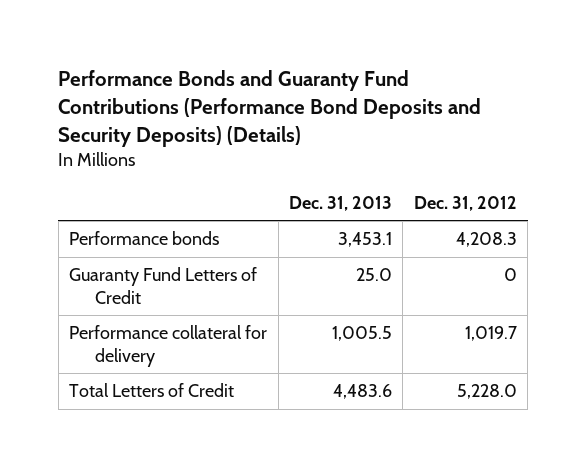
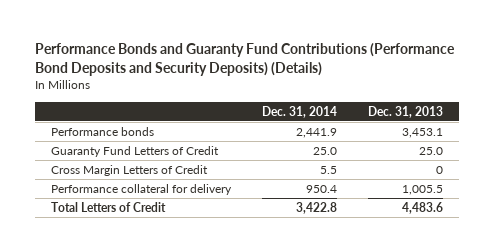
[413,195,517,211] Dec. 31, 2012 -> none
none -> [261,105,337,118] Dec. 31, 2014
none -> [50,164,208,176] Cross Margin Letters of Credit

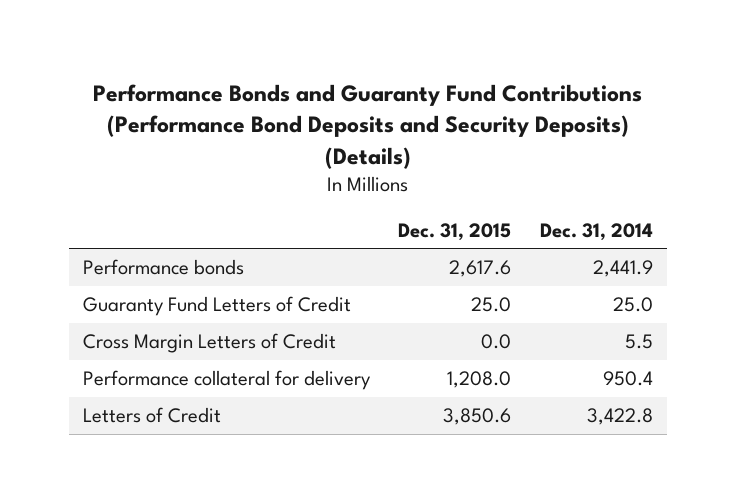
[368,105,444,118] Dec. 31, 2013 -> none
none -> [398,222,512,241] Dec. 31, 2015
[50,201,166,212] Total Letters of Credit -> [83,407,222,424] Letters of Credit

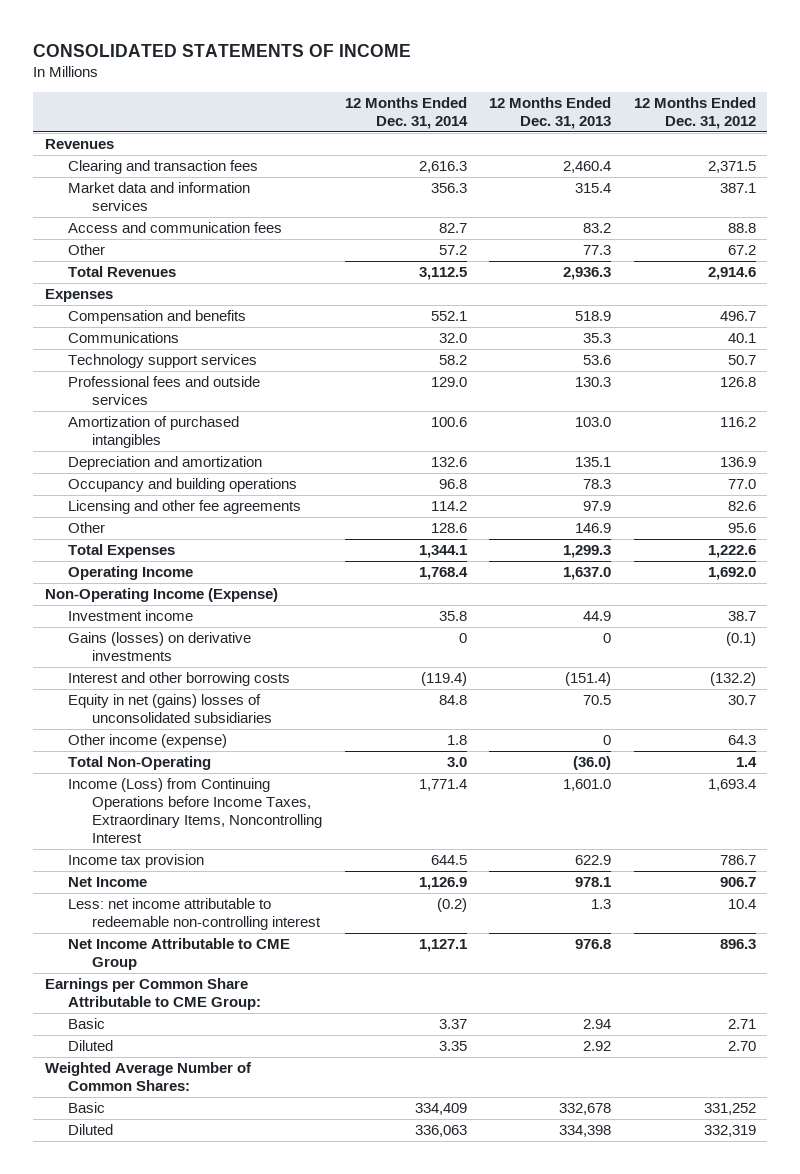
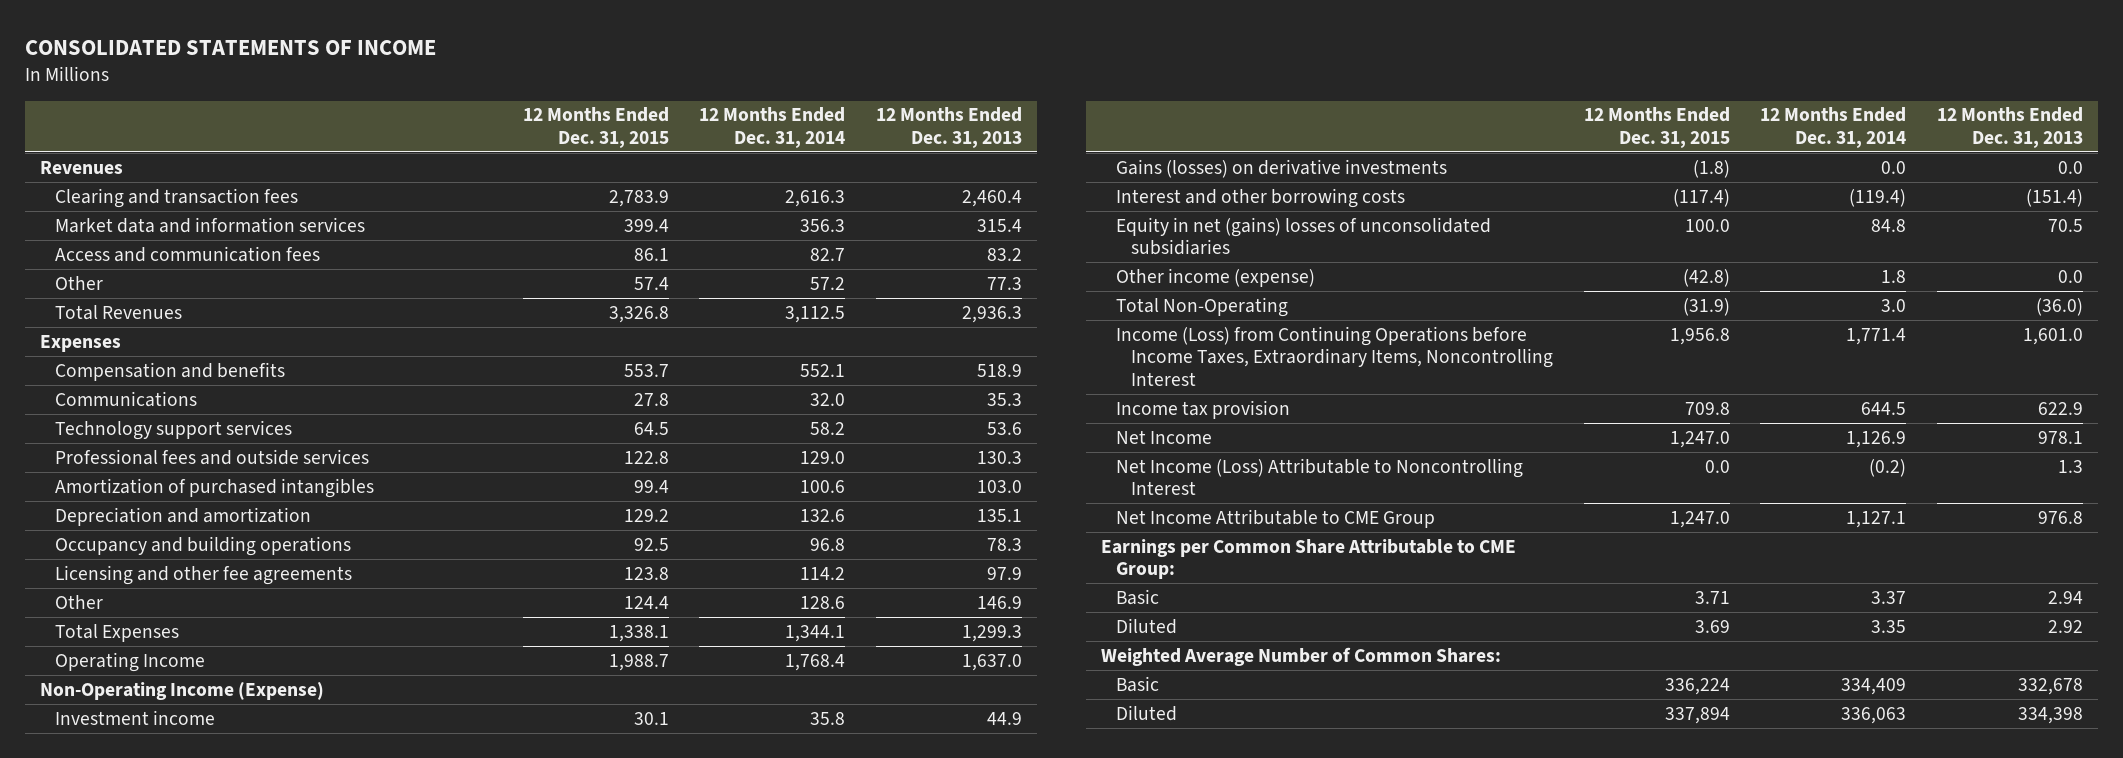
[633,96,756,129] 12 Months Ended Dec. 31, 2012 -> none
none -> [522,107,669,148] 12 Months Ended Dec. 31, 2015
[458,633,467,644] 0 -> [1881,160,1907,174] 0.0
[603,633,612,644] 0 -> [2057,160,2083,174] 0.0
[603,735,612,746] 0 -> [2057,269,2083,283] 0.0
[68,898,321,931] Less: net income attributable to redeemable non-controlling interest -> [1116,457,1524,496] Net Income (Loss) Attributable to Noncontrolling Interest

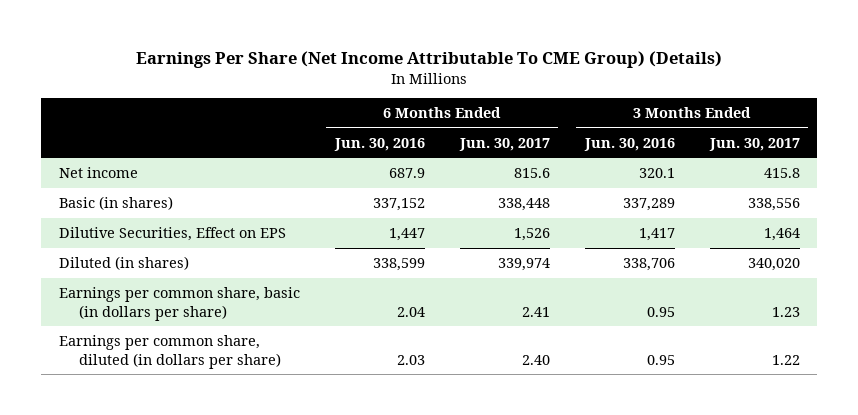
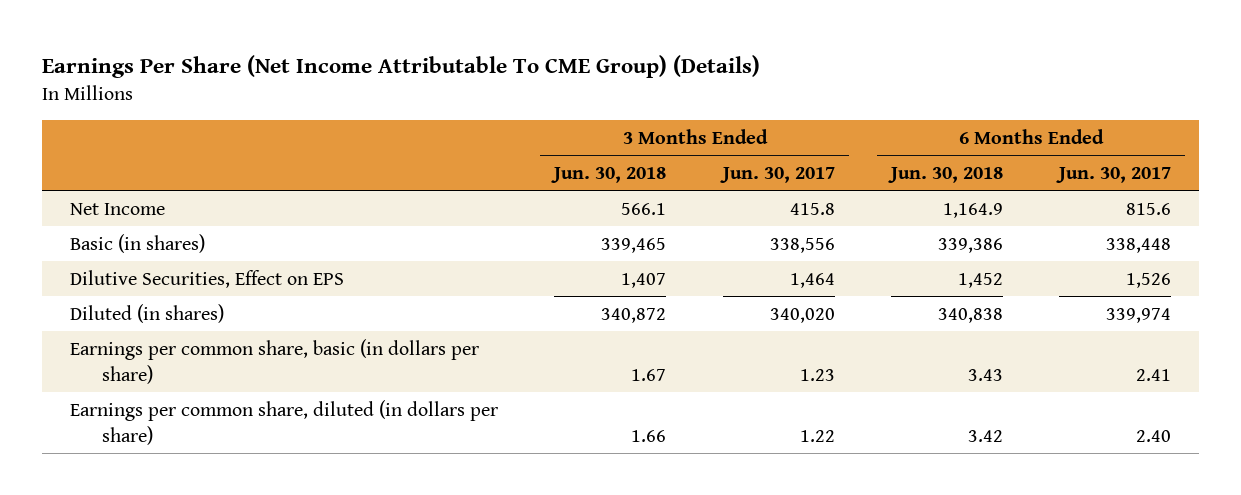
[333,137,425,151] Jun. 30, 2016 -> none
[583,137,675,151] Jun. 30, 2016 -> none
none -> [551,166,667,183] Jun. 30, 2018
none -> [888,166,1004,183] Jun. 30, 2018
[58,167,138,179] Net income -> [70,202,166,215] Net Income

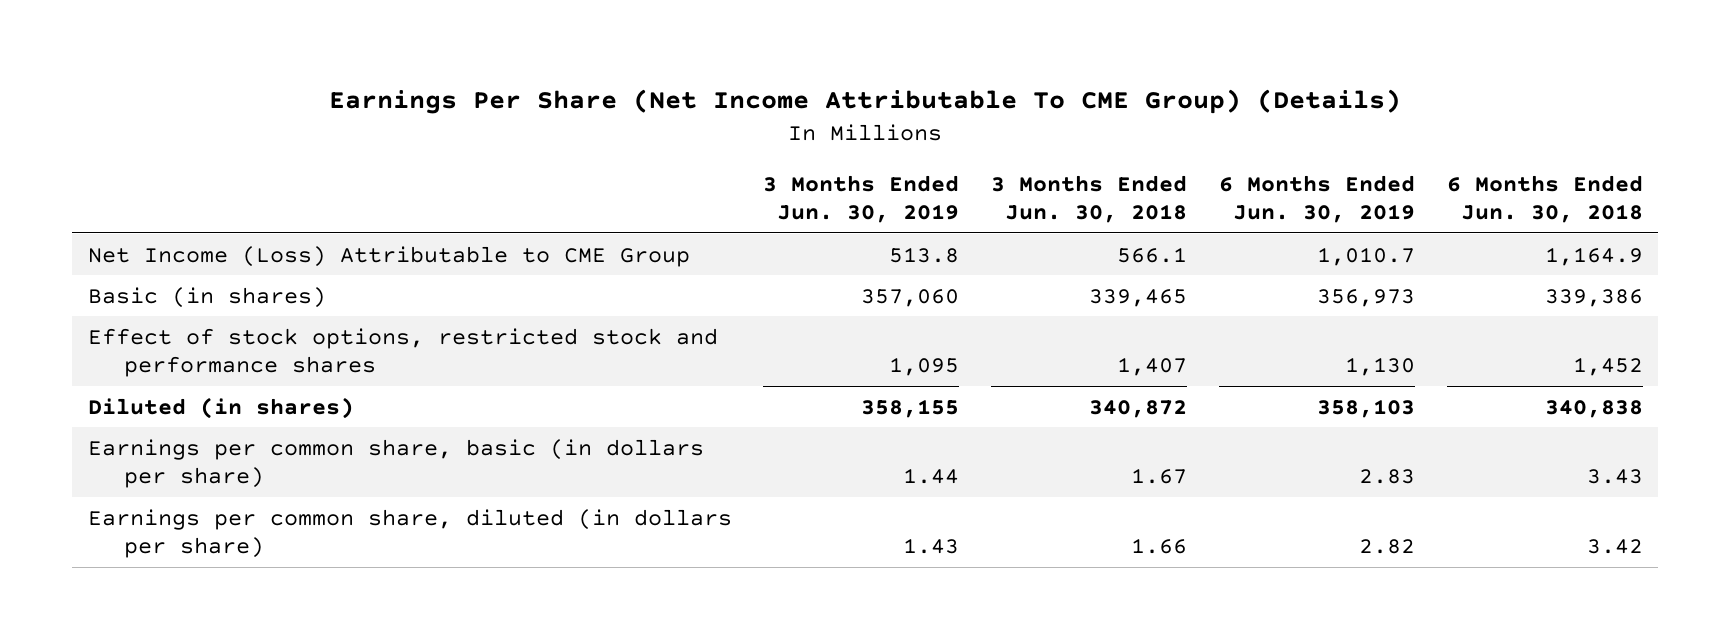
[719,166,835,183] Jun. 30, 2017 -> none
[1056,166,1172,183] Jun. 30, 2017 -> none
none -> [763,174,960,224] 3 Months Ended Jun. 30, 2019
none -> [1218,174,1415,224] 6 Months Ended Jun. 30, 2019
[70,202,166,215] Net Income -> [87,245,690,267] Net Income (Loss) Attributable to CME Group
[70,269,345,288] Dilutive Securities, Effect on EPS -> [87,327,718,378] Effect of stock options, restricted stock and performance shares

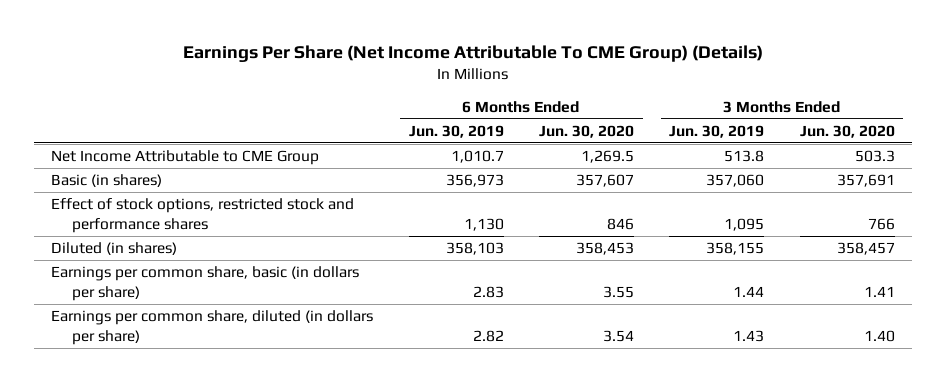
[991,174,1188,224] 3 Months Ended Jun. 30, 2018 -> none
[1446,174,1643,224] 6 Months Ended Jun. 30, 2018 -> none
none -> [539,124,635,138] Jun. 30, 2020
none -> [799,124,895,138] Jun. 30, 2020
[87,245,690,267] Net Income (Loss) Attributable to CME Group -> [51,150,320,166] Net Income Attributable to CME Group

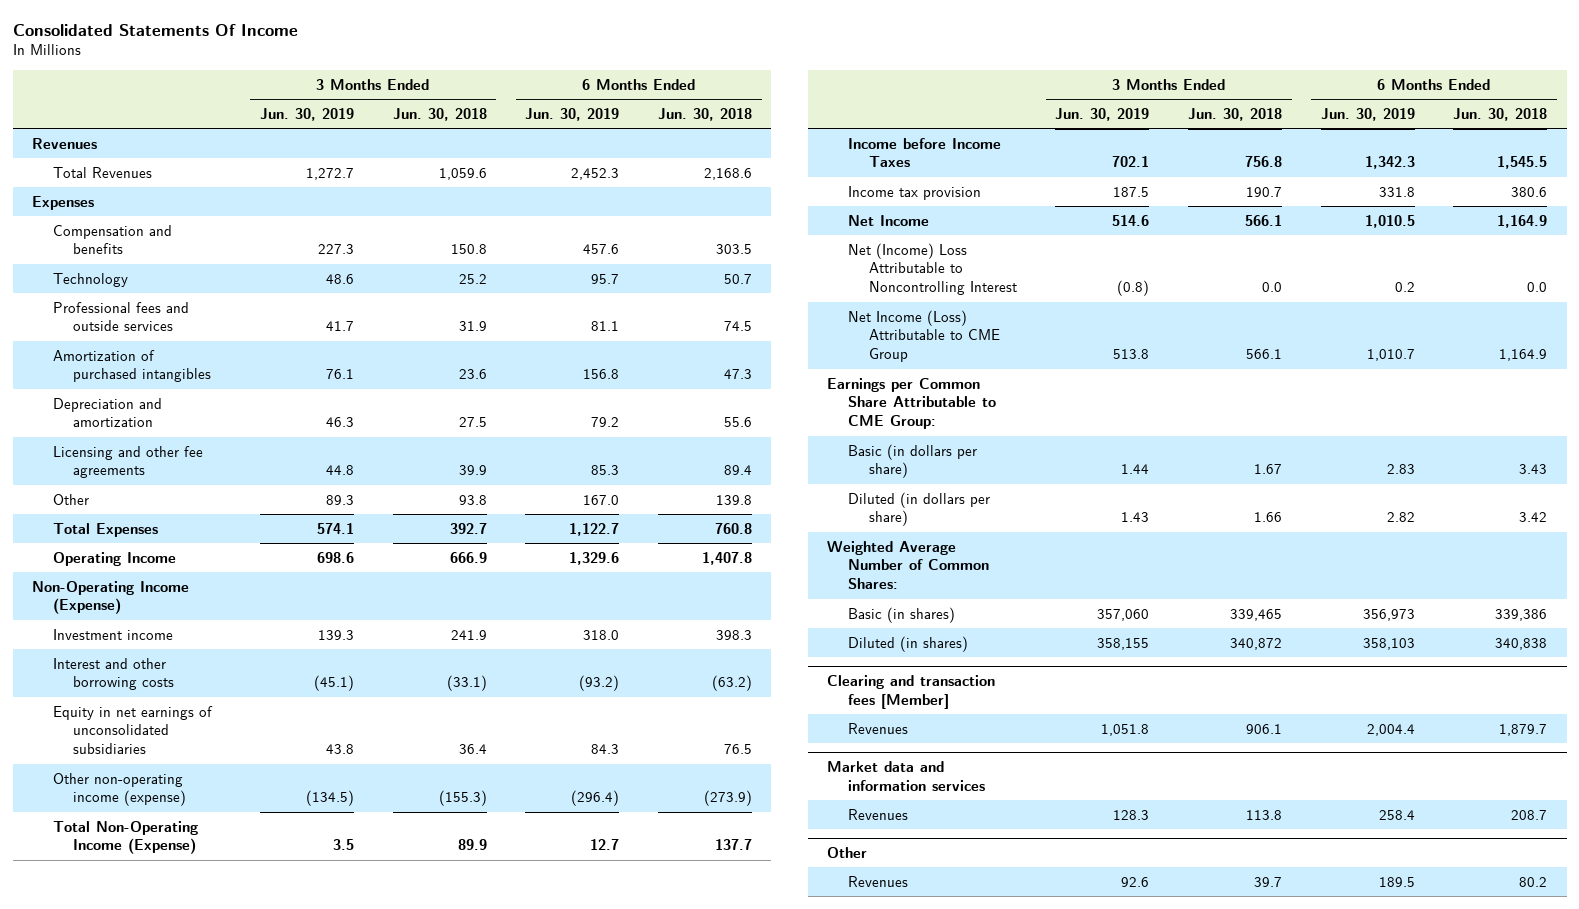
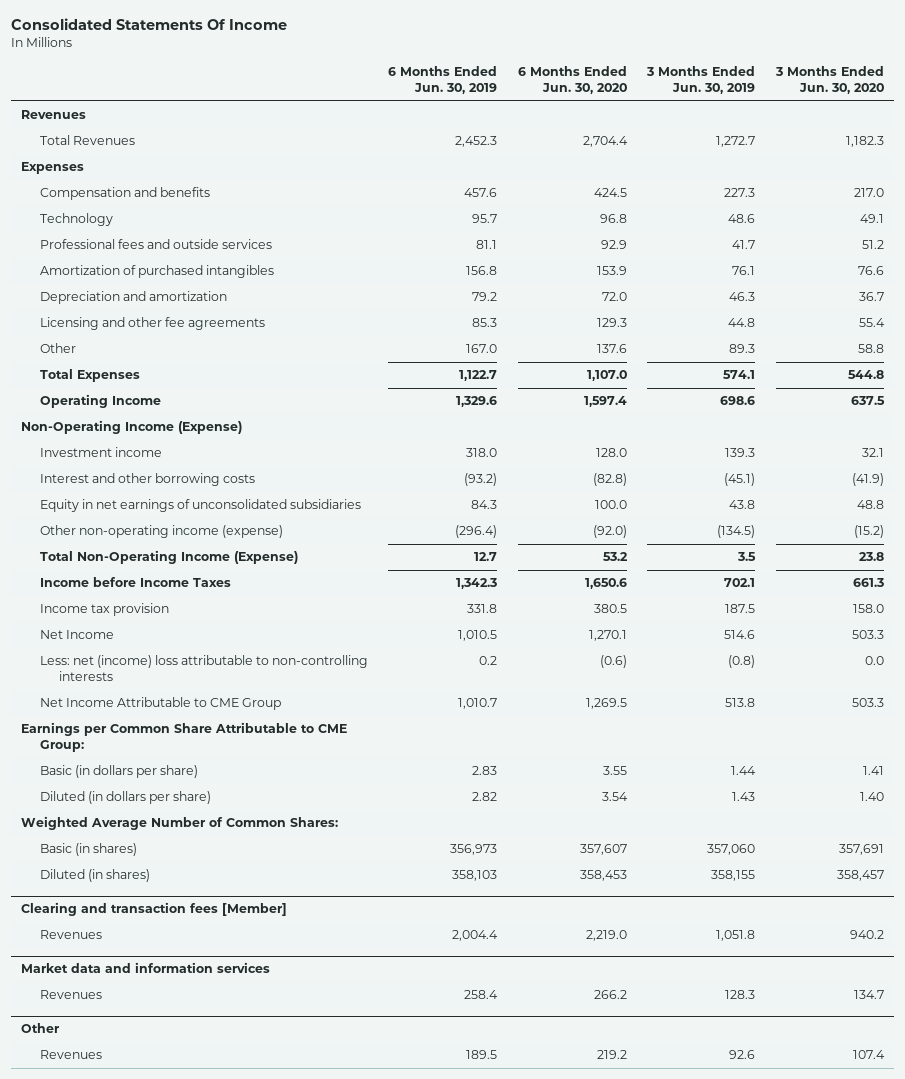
[392,107,487,121] Jun. 30, 2018 -> none
[657,107,752,121] Jun. 30, 2018 -> none
none -> [517,66,627,95] 6 Months Ended Jun. 30, 2020
none -> [775,66,885,95] 3 Months Ended Jun. 30, 2020
[848,242,1017,296] Net (Income) Loss Attributable to Noncontrolling Interest -> [39,655,368,682] Less: net (income) loss attributable to non-controlling interests
[848,309,1000,363] Net Income (Loss) Attributable to CME Group -> [39,697,281,711] Net Income Attributable to CME Group

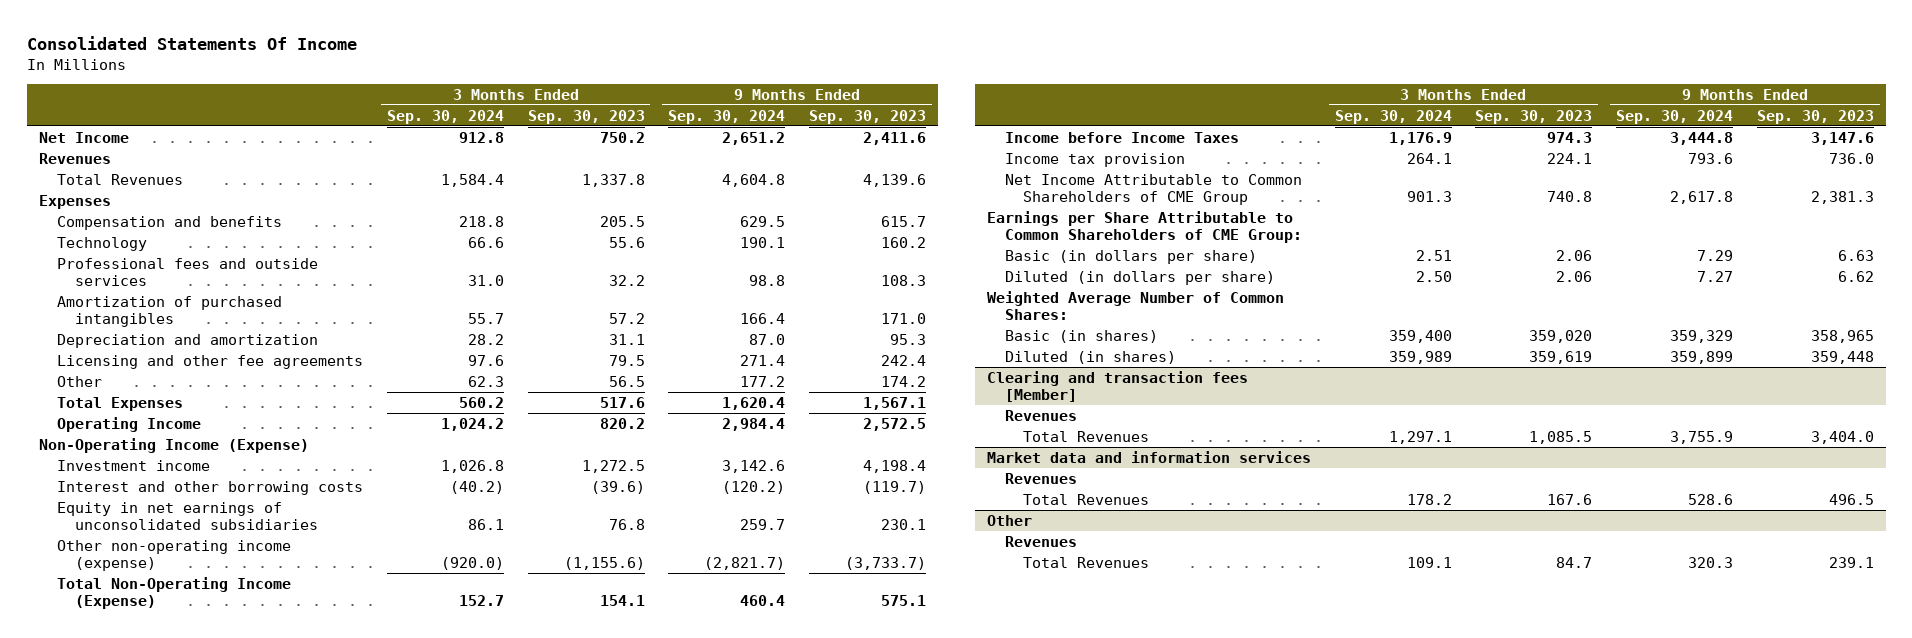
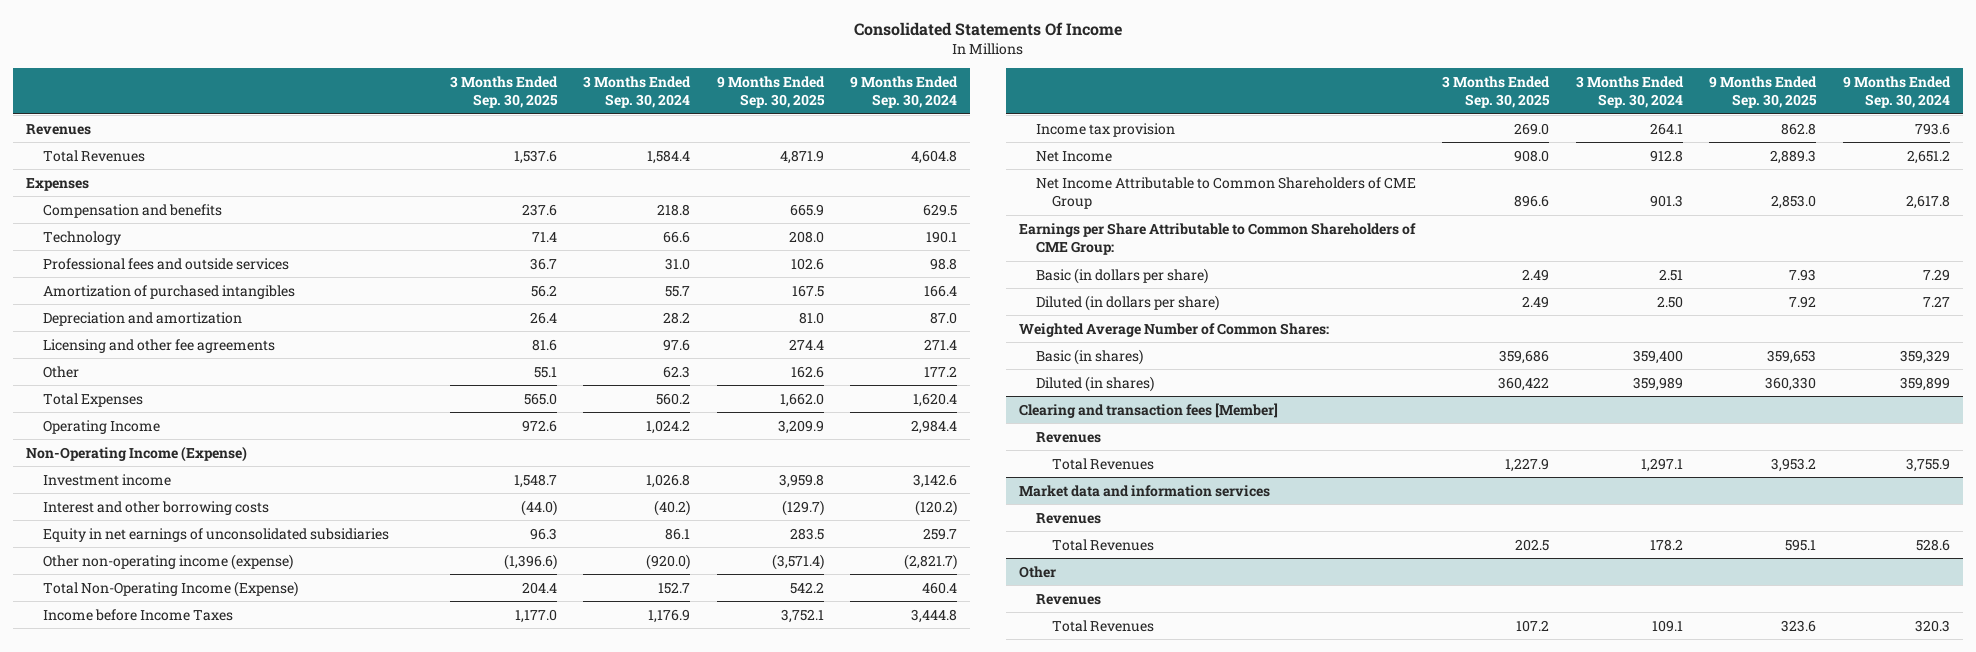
[527,109,645,124] Sep. 30, 2023 -> none
[808,109,926,124] Sep. 30, 2023 -> none
none -> [449,75,558,108] 3 Months Ended Sep. 30, 2025
none -> [716,75,825,108] 9 Months Ended Sep. 30, 2025
[38,131,129,143] Net Income -> [1035,150,1112,162] Net Income

